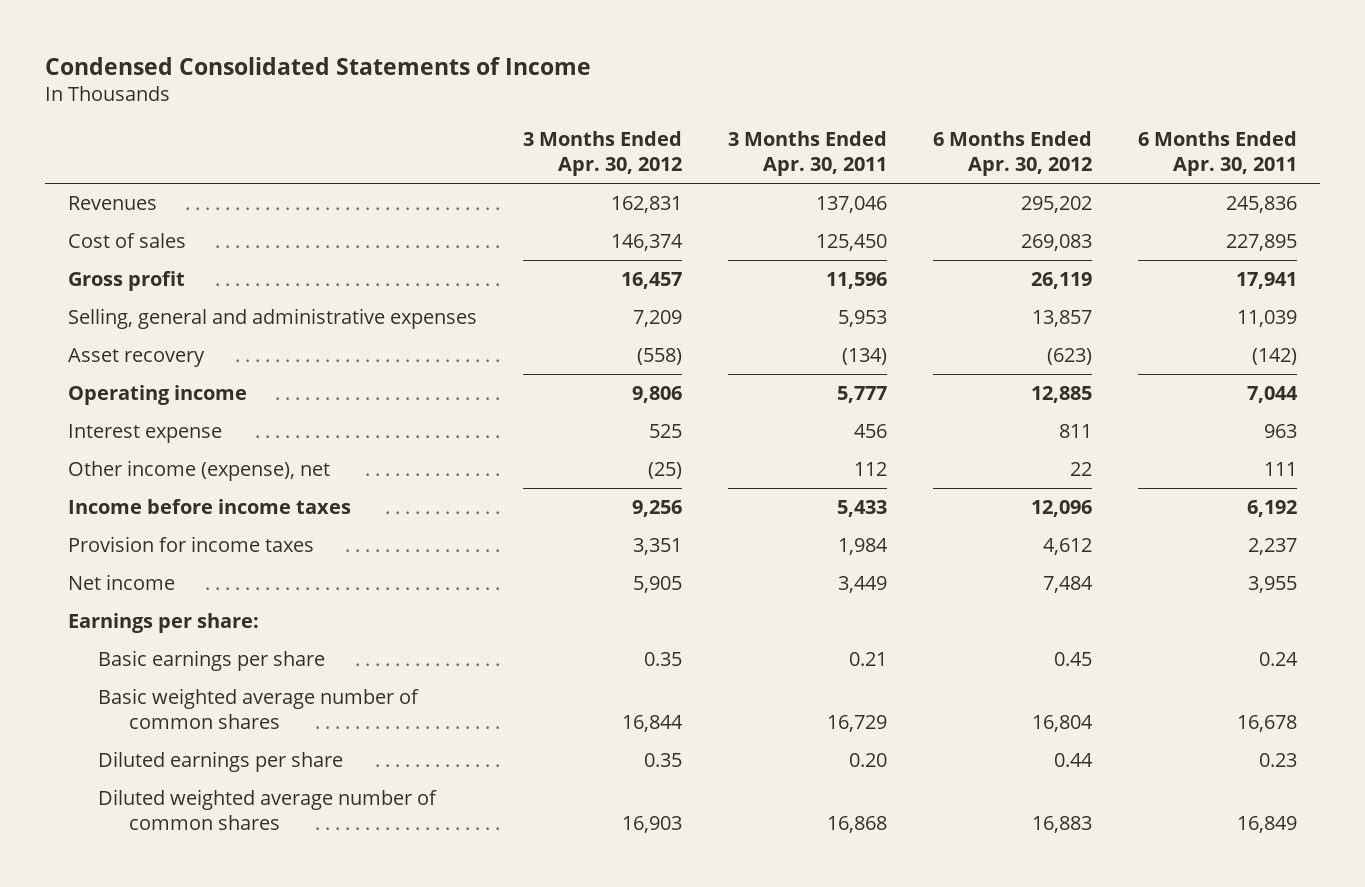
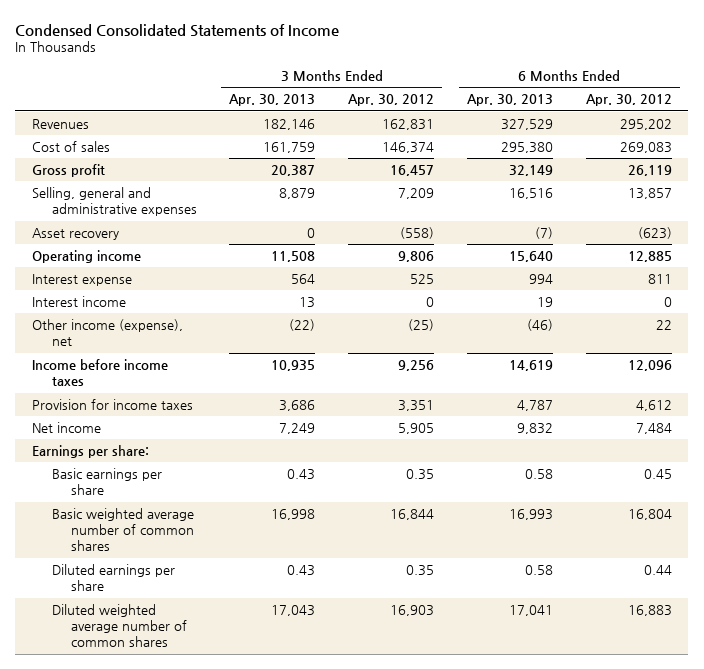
[728,131,888,176] 3 Months Ended Apr. 30, 2011 -> none
[1138,131,1298,176] 6 Months Ended Apr. 30, 2011 -> none
none -> [229,94,316,107] Apr. 30, 2013
none -> [466,94,553,107] Apr. 30, 2013
none -> [31,296,126,308] Interest income

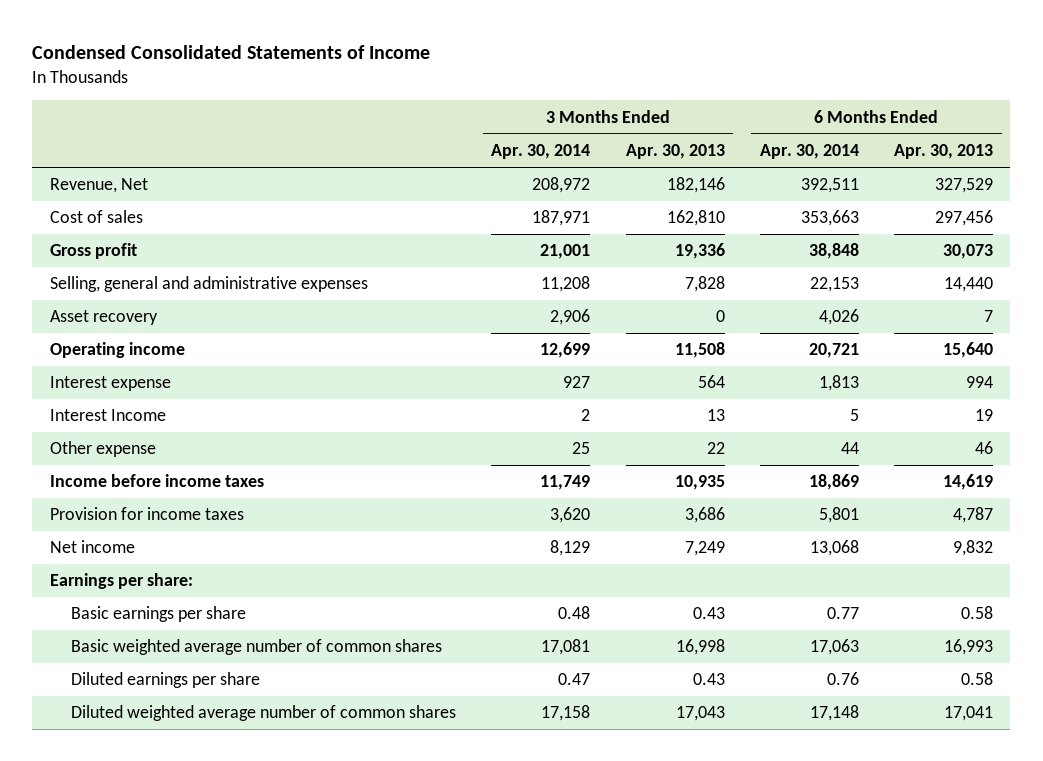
[348,94,435,107] Apr. 30, 2012 -> none
[585,94,672,107] Apr. 30, 2012 -> none
none -> [491,144,591,160] Apr. 30, 2014
none -> [759,144,859,160] Apr. 30, 2014
[31,119,89,130] Revenues -> [50,178,149,194] Revenue, Net
[263,142,316,154] 161,759 -> [666,210,725,227] 162,810
[500,142,553,154] 295,380 -> [934,210,993,227] 297,456
[271,165,316,177] 20,387 -> [674,243,725,260] 19,336
[508,165,553,177] 32,149 -> [942,244,993,260] 30,073
[279,188,316,200] 8,879 -> [684,276,725,293] 7,828
[508,188,553,200] 16,516 -> [943,277,993,293] 14,440
[534,227,553,240] (7) -> [983,310,993,323] 7
[31,296,126,308] Interest income -> [50,409,167,422] Interest Income
[31,319,183,347] Other income (expense), net -> [50,441,157,458] Other expense
[289,319,316,332] (22) -> [706,442,725,455] 22
[526,319,553,332] (46) -> [974,441,993,455] 46

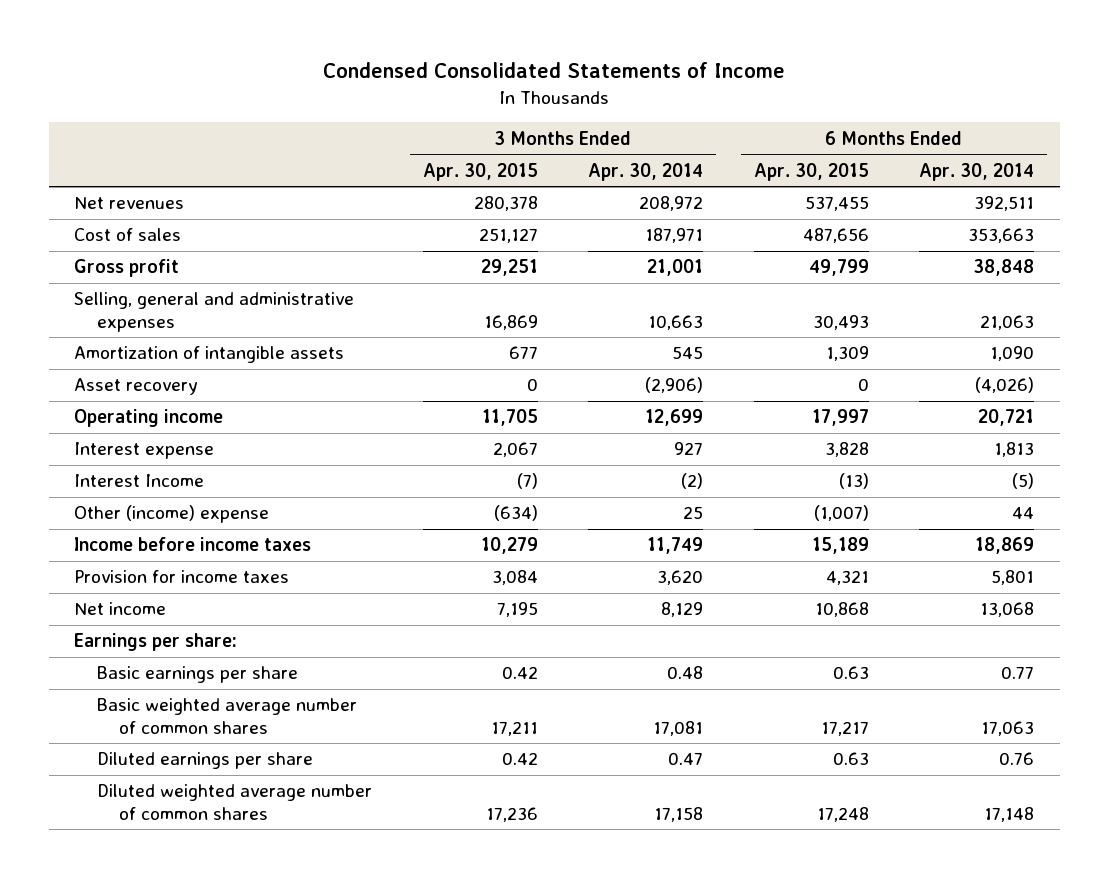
[625,144,725,160] Apr. 30, 2013 -> none
[893,144,993,160] Apr. 30, 2013 -> none
none -> [422,162,538,181] Apr. 30, 2015
none -> [753,162,869,181] Apr. 30, 2015
[50,178,149,194] Revenue, Net -> [74,197,185,210] Net revenues
[541,276,591,293] 11,208 -> [648,314,704,330] 10,663
[809,277,859,293] 22,153 -> [980,314,1035,330] 21,063
none -> [74,346,345,364] Amortization of intangible assets
[550,309,591,326] 2,906 -> [645,377,704,394] (2,906)
[818,309,859,326] 4,026 -> [975,377,1035,394] (4,026)
[581,409,591,422] 2 -> [681,473,704,490] (2)
[849,409,859,422] 5 -> [1012,473,1035,490] (5)
[50,441,157,458] Other expense -> [74,505,270,524] Other (income) expense

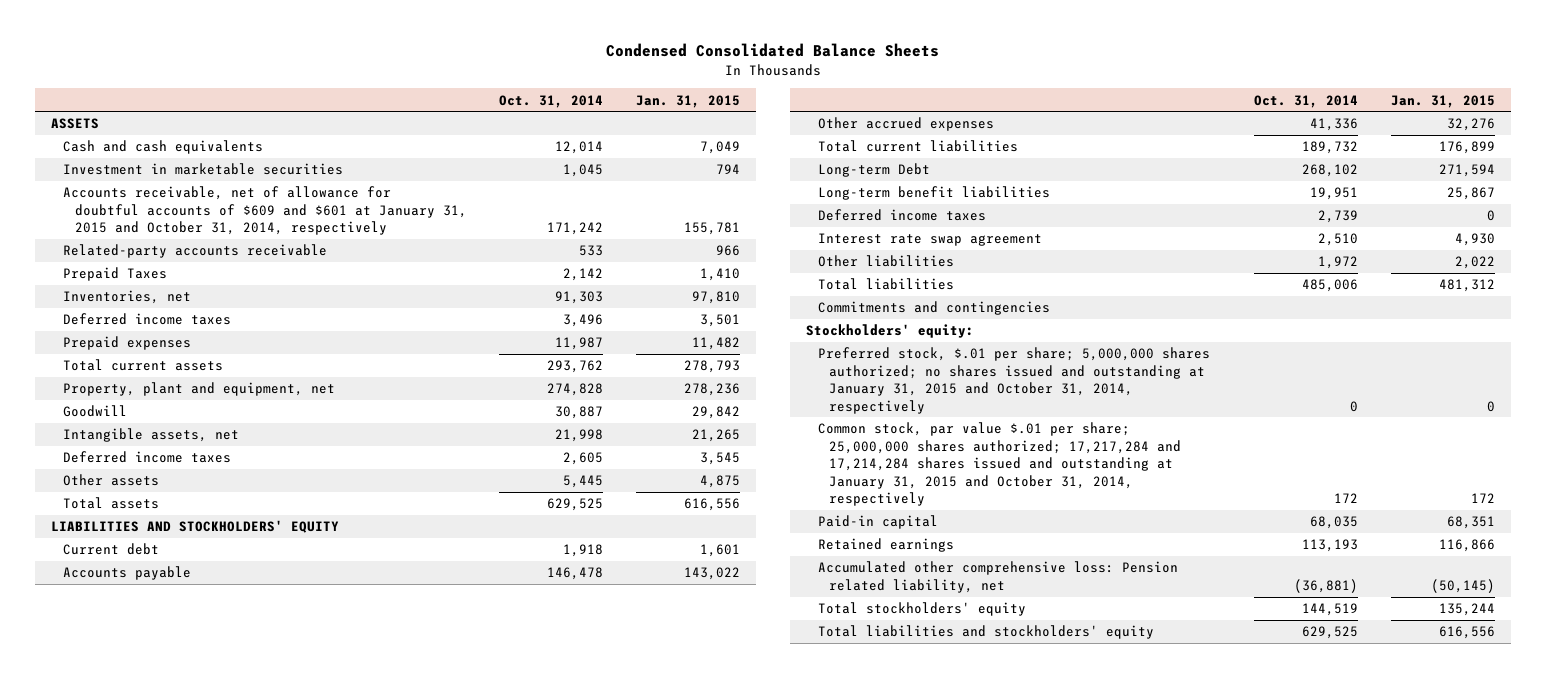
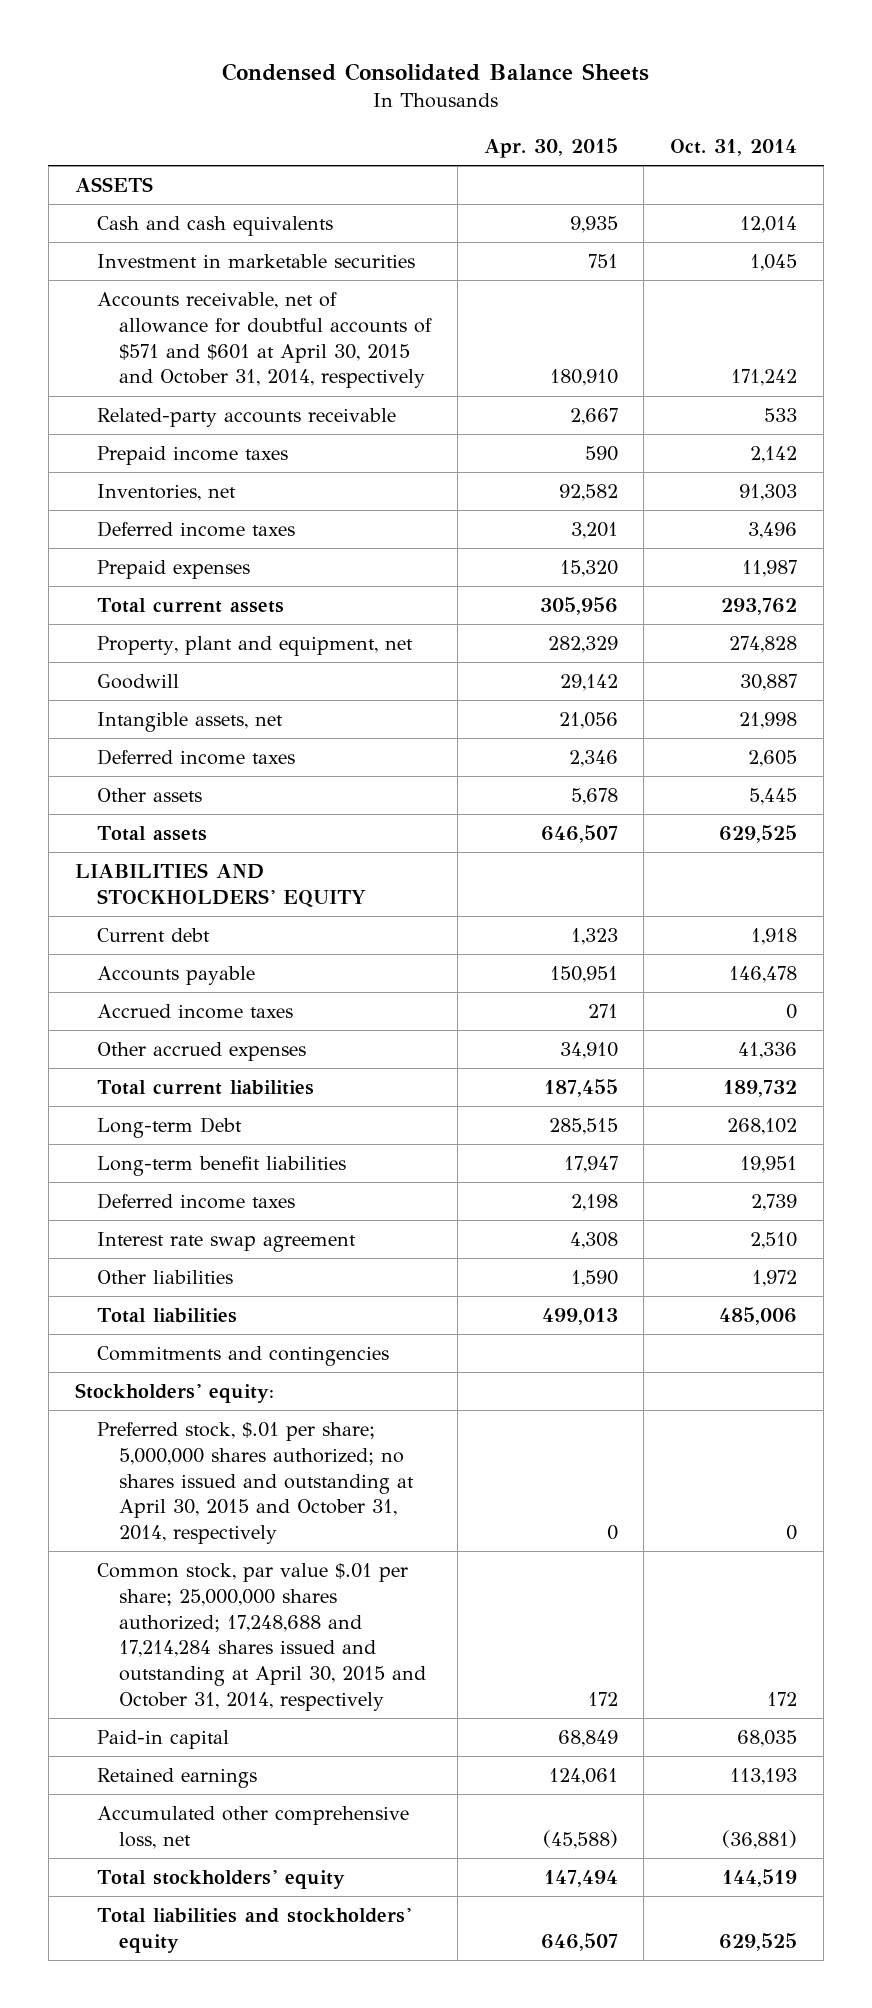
[635,94,740,108] Jan. 31, 2015 -> none
none -> [483,137,618,158] Apr. 30, 2015
[63,186,467,236] Accounts receivable, net of allowance for doubtful accounts of $609 and $601 at January 31, 2015 and October 31, 2014, respectively -> [96,292,432,389] Accounts receivable, net of allowance for doubtful accounts of $571 and $601 at April 30, 2015 and October 31, 2014, respectively
[63,267,168,282] Prepaid Taxes -> [96,446,288,466] Prepaid income taxes
none -> [96,1004,293,1020] Accrued income taxes
[817,347,1210,414] Preferred stock, $.01 per share; 5,000,000 shares authorized; no shares issued and outstanding at January 31, 2015 and October 31, 2014, respectively -> [96,1422,414,1545] Preferred stock, $.01 per share; 5,000,000 shares authorized; no shares issued and outstanding at April 30, 2015 and October 31, 2014, respectively
[817,422,1182,506] Common stock, par value $.01 per share; 25,000,000 shares authorized; 17,217,284 and 17,214,284 shares issued and outstanding at January 31, 2015 and October 31, 2014, respectively -> [96,1563,426,1711] Common stock, par value $.01 per share; 25,000,000 shares authorized; 17,248,688 and 17,214,284 shares issued and outstanding at April 30, 2015 and October 31, 2014, respectively
[817,561,1178,593] Accumulated other comprehensive loss: Pension related liability, net -> [96,1806,409,1849] Accumulated other comprehensive loss, net

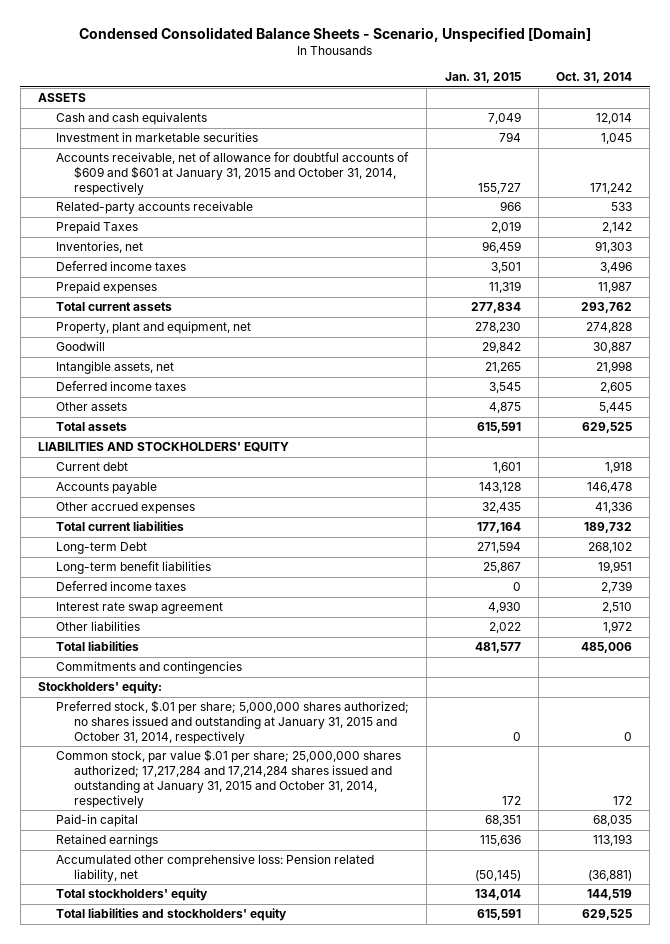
[222,62,650,81] Condensed Consolidated Balance Sheets -> [78,26,591,42] Condensed Consolidated Balance Sheets - Scenario, Unspecified [Domain]
[483,137,618,158] Apr. 30, 2015 -> none
none -> [444,72,521,84] Jan. 31, 2015
[96,292,432,389] Accounts receivable, net of allowance for doubtful accounts of $571 and $601 at April 30, 2015 and October 31, 2014, respectively -> [56,152,410,195] Accounts receivable, net of allowance for doubtful accounts of $609 and $601 at January 31, 2015 and October 31, 2014, respectively
[96,446,288,466] Prepaid income taxes -> [56,221,139,235] Prepaid Taxes
[96,1004,293,1020] Accrued income taxes -> none
[96,1422,414,1545] Preferred stock, $.01 per share; 5,000,000 shares authorized; no shares issued and outstanding at April 30, 2015 and October 31, 2014, respectively -> [56,700,410,744] Preferred stock, $.01 per share; 5,000,000 shares authorized; no shares issued and outstanding at January 31, 2015 and October 31, 2014, respectively
[96,1563,426,1711] Common stock, par value $.01 per share; 25,000,000 shares authorized; 17,248,688 and 17,214,284 shares issued and outstanding at April 30, 2015 and October 31, 2014, respectively -> [56,749,402,808] Common stock, par value $.01 per share; 25,000,000 shares authorized; 17,217,284 and 17,214,284 shares issued and outstanding at January 31, 2015 and October 31, 2014, respectively
[96,1806,409,1849] Accumulated other comprehensive loss, net -> [56,854,375,883] Accumulated other comprehensive loss: Pension related liability, net

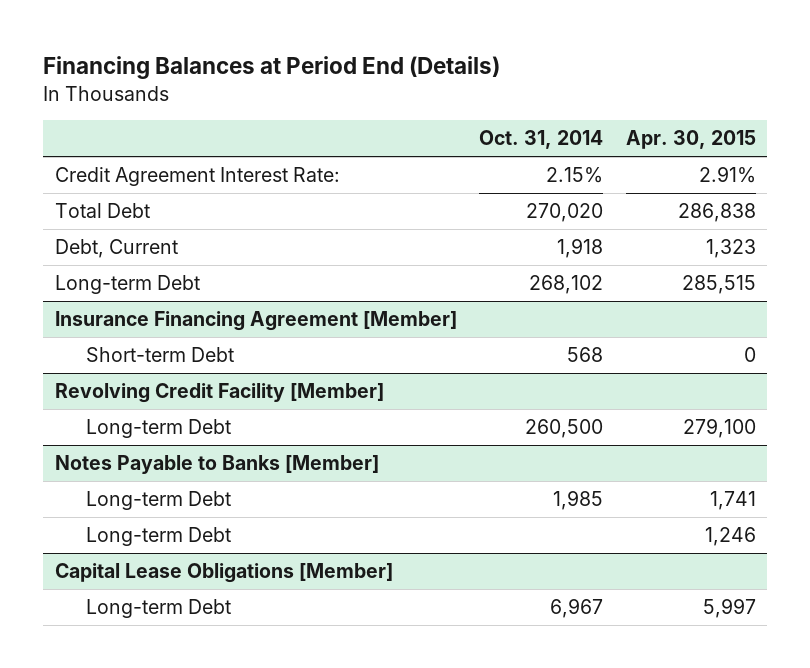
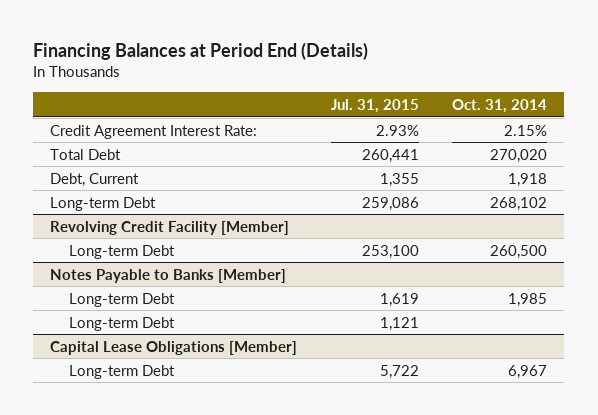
[625,130,756,150] Apr. 30, 2015 -> none
none -> [330,98,419,113] Jul. 31, 2015
[54,311,457,332] Insurance Financing Agreement [Member] -> none
[85,347,234,363] Short-term Debt -> none

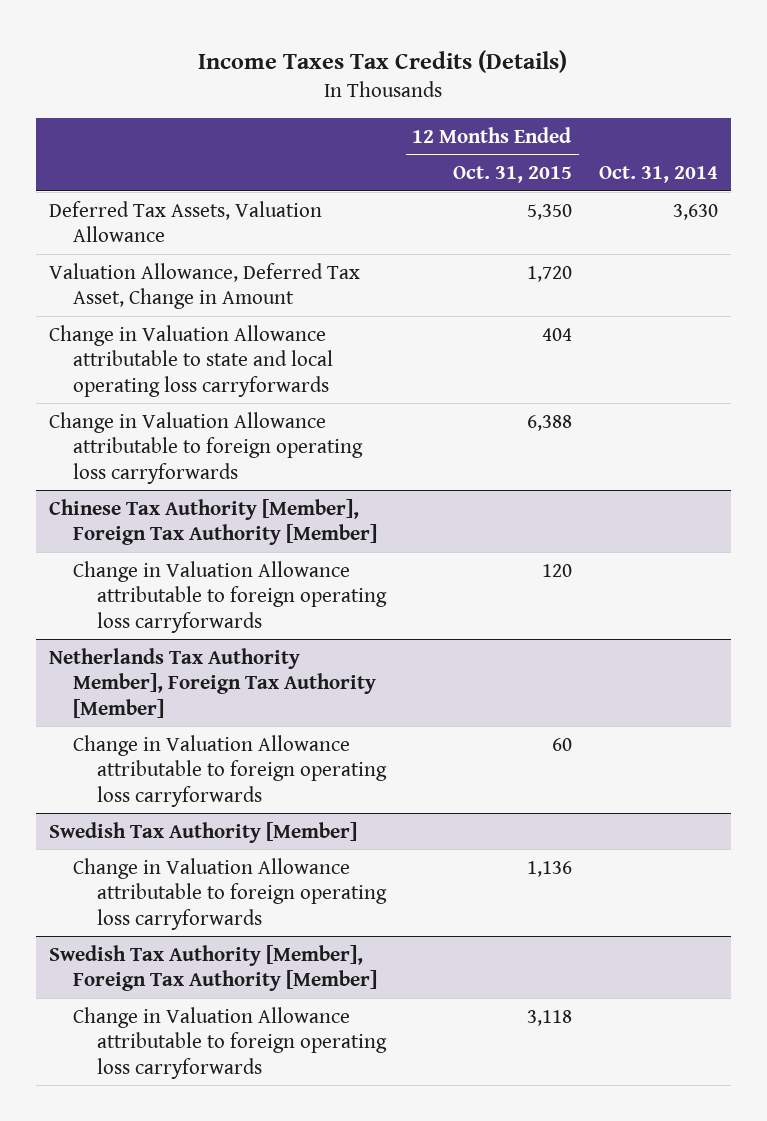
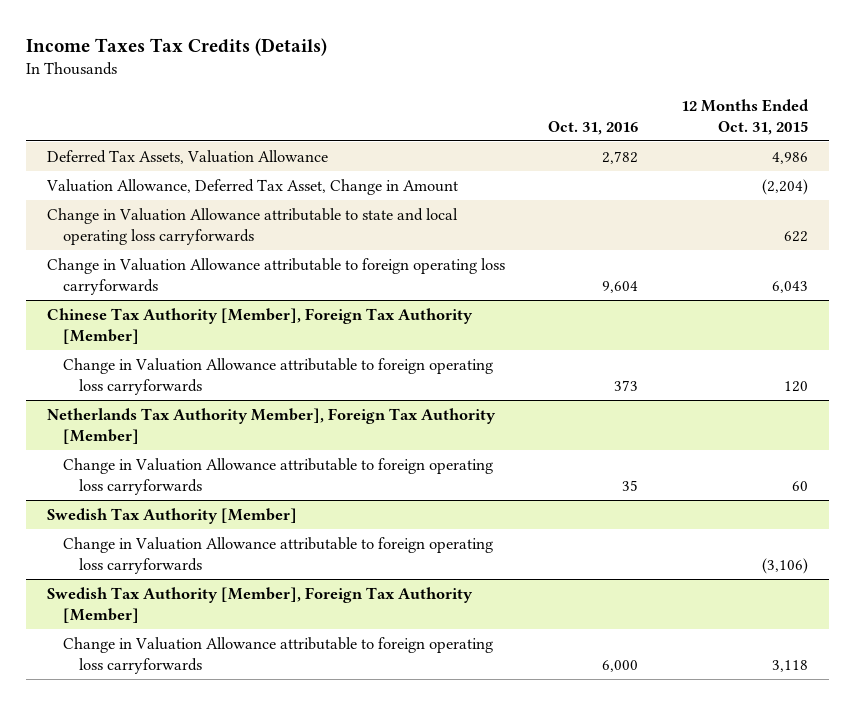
[598,166,718,184] Oct. 31, 2014 -> none
none -> [548,120,639,135] Oct. 31, 2016
[526,203,572,220] 5,350 -> [771,152,808,165] 4,986
[526,265,572,282] 1,720 -> [761,179,808,196] (2,204)
[541,327,572,341] 404 -> [783,230,808,242] 622
[526,414,572,431] 6,388 -> [771,280,808,293] 6,043
[526,860,572,877] 1,136 -> [761,557,808,574] (3,106)

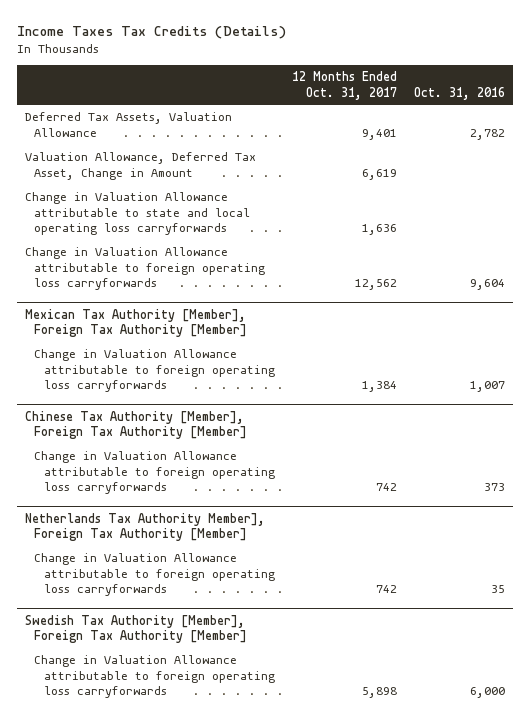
[680,99,809,135] 12 Months Ended Oct. 31, 2015 -> none
none -> [291,71,397,100] 12 Months Ended Oct. 31, 2017
none -> [25,309,248,338] Mexican Tax Authority [Member], Foreign Tax Authority [Member]
none -> [34,349,275,393] Change in Valuation Allowance attributable to foreign operating loss carryforwards
[47,508,298,525] Swedish Tax Authority [Member] -> none
[63,537,494,574] Change in Valuation Allowance attributable to foreign operating loss carryforwards -> none

